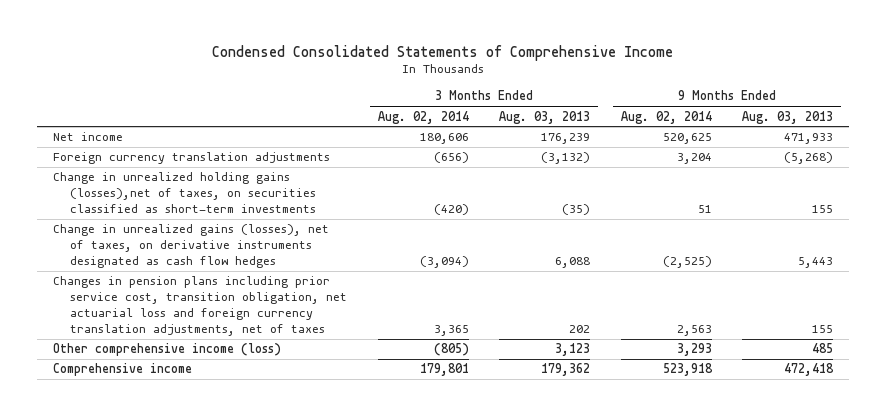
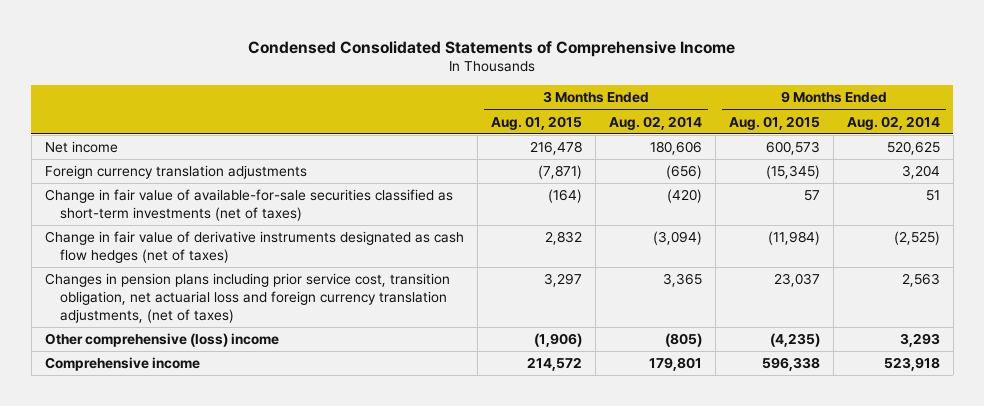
[499,110,591,124] Aug. 03, 2013 -> none
[742,110,834,124] Aug. 03, 2013 -> none
none -> [490,115,582,130] Aug. 01, 2015
none -> [728,115,820,130] Aug. 01, 2015
[52,172,317,213] Change in unrealized holding gains (losses),net of taxes, on securities classified as short-term investments -> [44,189,453,221] Change in fair value of available-for-sale securities classified as short-term investments (net of taxes)
[52,224,329,268] Change in unrealized gains (losses), net of taxes, on derivative instruments designated as cash flow hedges -> [44,231,464,263] Change in fair value of derivative instruments designated as cash flow hedges (net of taxes)
[52,276,348,336] Changes in pension plans including prior service cost, transition obligation, net actuarial loss and foreign currency translation adjustments, net of taxes -> [44,273,450,323] Changes in pension plans including prior service cost, transition obligation, net actuarial loss and foreign currency translation adjustments, (net of taxes)
[52,343,281,357] Other comprehensive income (loss) -> [44,333,279,348] Other comprehensive (loss) income

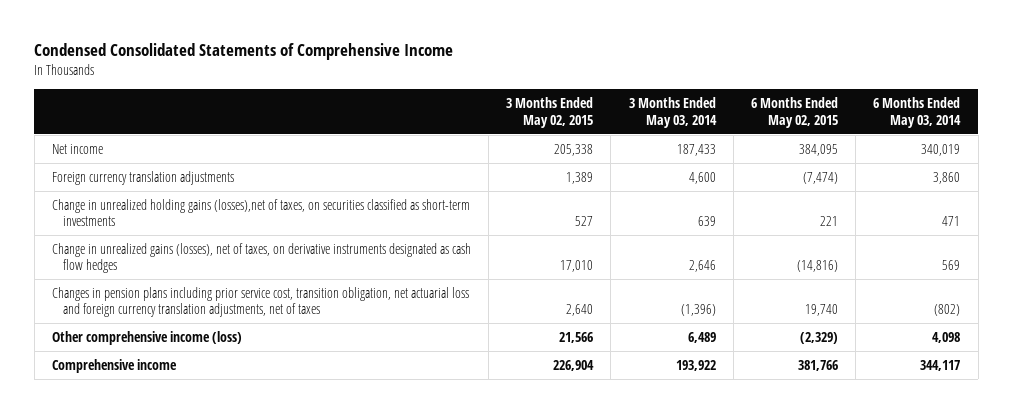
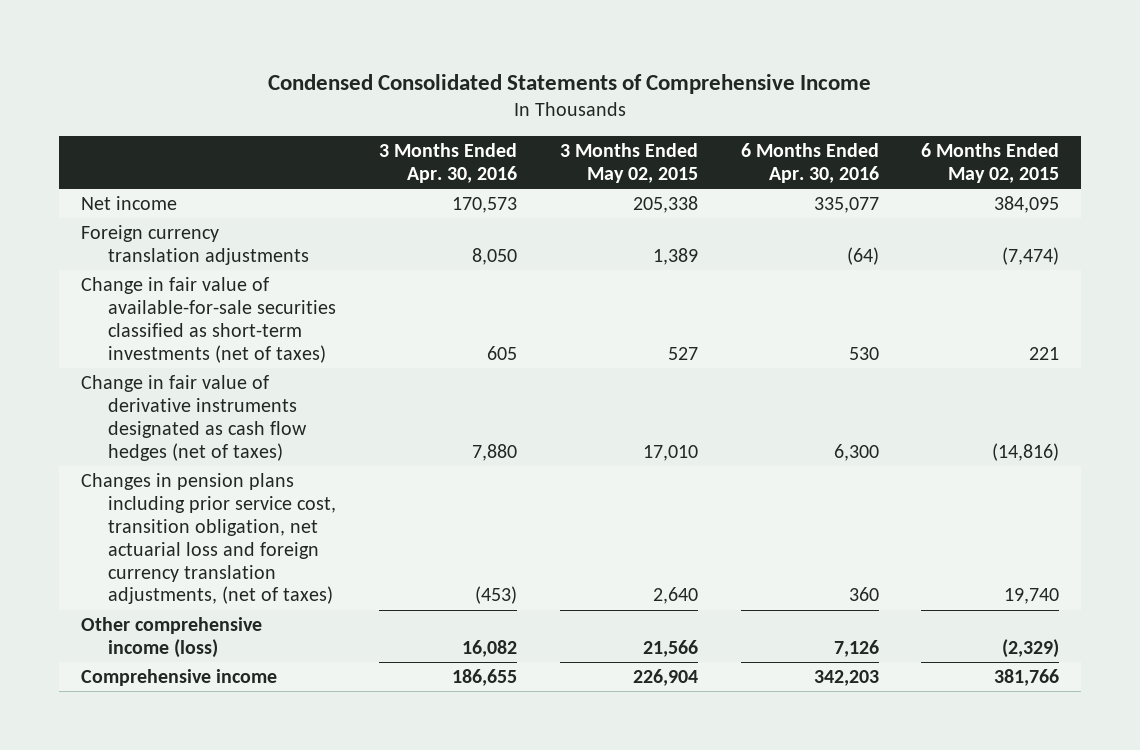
[628,97,717,128] 3 Months Ended May 03, 2014 -> none
[873,97,962,128] 6 Months Ended May 03, 2014 -> none
none -> [378,143,517,183] 3 Months Ended Apr. 30, 2016
none -> [740,143,879,183] 6 Months Ended Apr. 30, 2016
[51,198,470,227] Change in unrealized holding gains (losses),net of taxes, on securities classified as short-term investments -> [80,277,336,363] Change in fair value of available-for-sale securities classified as short-term investments (net of taxes)
[51,242,471,274] Change in unrealized gains (losses), net of taxes, on derivative instruments designated as cash flow hedges -> [80,375,307,461] Change in fair value of derivative instruments designated as cash flow hedges (net of taxes)
[51,286,469,318] Changes in pension plans including prior service cost, transition obligation, net actuarial loss and foreign currency translation adjustments, net of taxes -> [80,473,336,605] Changes in pension plans including prior service cost, transition obligation, net actuarial loss and foreign currency translation adjustments, (net of taxes)

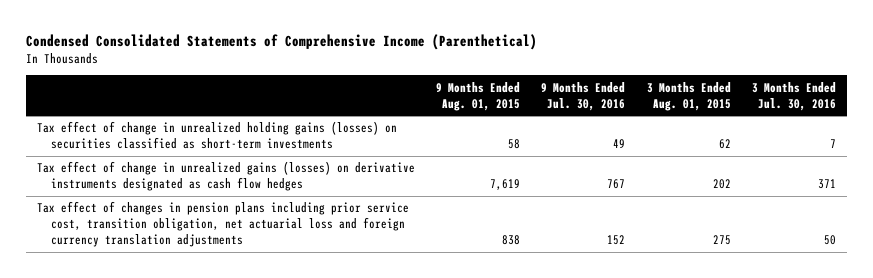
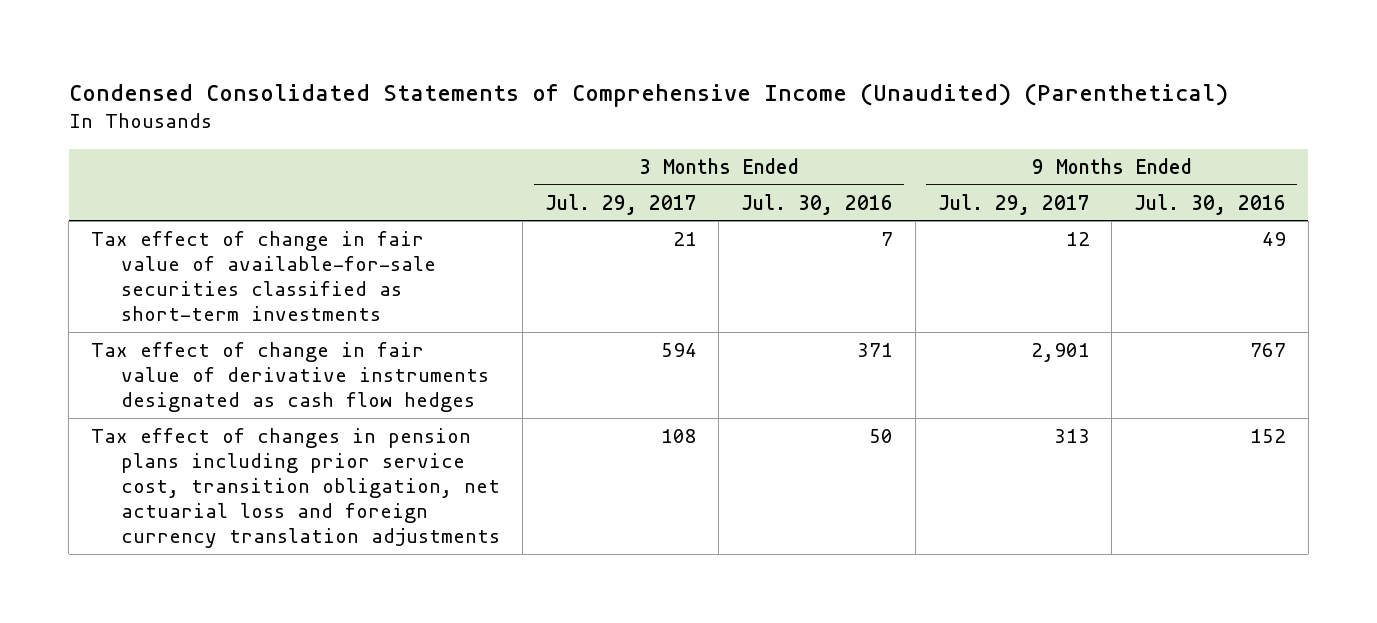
[26,33,538,50] Condensed Consolidated Statements of Comprehensive Income (Parenthetical) -> [68,82,1228,107] Condensed Consolidated Statements of Comprehensive Income (Unaudited) (Parenthetical)
[436,81,521,111] 9 Months Ended Aug. 01, 2015 -> none
[646,81,731,111] 3 Months Ended Aug. 01, 2015 -> none
none -> [544,193,697,215] Jul. 29, 2017
none -> [937,193,1090,215] Jul. 29, 2017
[36,121,397,150] Tax effect of change in unrealized holding gains (losses) on securities classified as short-term investments -> [91,230,437,321] Tax effect of change in fair value of available-for-sale securities classified as short-term investments
[36,161,415,192] Tax effect of change in unrealized gains (losses) on derivative instruments designated as cash flow hedges -> [91,341,490,412] Tax effect of change in fair value of derivative instruments designated as cash flow hedges

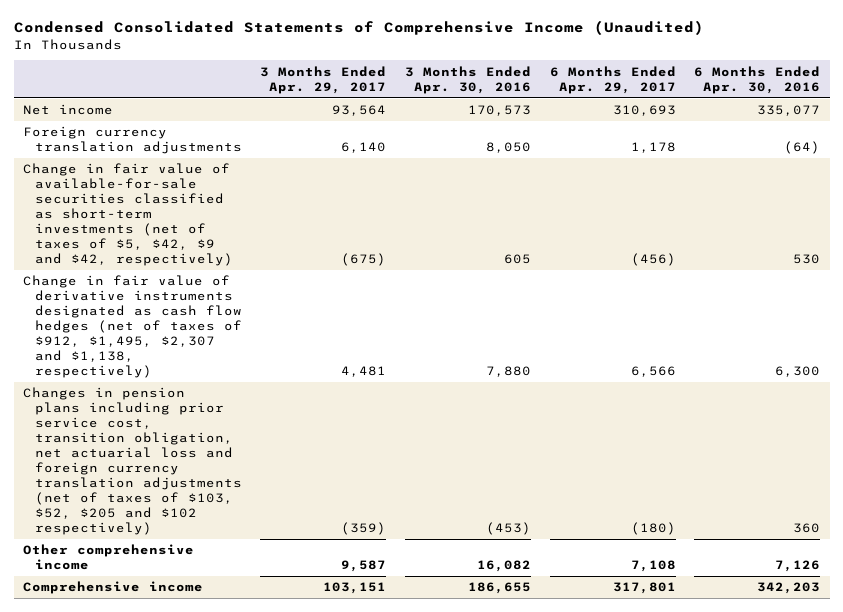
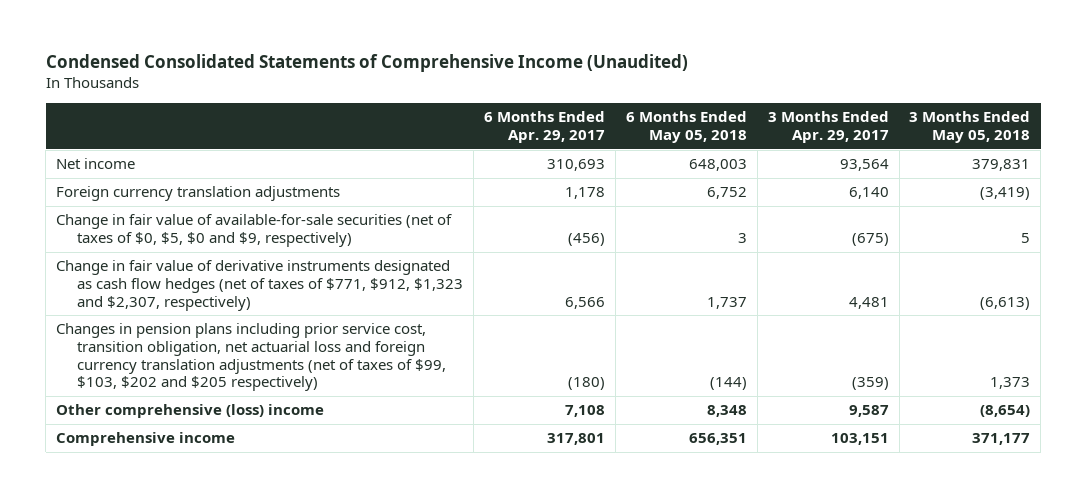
[405,65,532,94] 3 Months Ended Apr. 30, 2016 -> none
[694,65,821,94] 6 Months Ended Apr. 30, 2016 -> none
none -> [625,111,747,144] 6 Months Ended May 05, 2018
none -> [909,111,1031,144] 3 Months Ended May 05, 2018
[23,163,233,267] Change in fair value of available-for-sale securities classified as short-term investments (net of taxes of $5, $42, $9 and $42, respectively) -> [55,214,452,247] Change in fair value of available-for-sale securities (net of taxes of $0, $5, $0 and $9, respectively)
[23,275,242,379] Change in fair value of derivative instruments designated as cash flow hedges (net of taxes of $912, $1,495, $2,307 and $1,138, respectively) -> [55,260,464,311] Change in fair value of derivative instruments designated as cash flow hedges (net of taxes of $771, $912, $1,323 and $2,307, respectively)
[23,387,242,536] Changes in pension plans including prior service cost, transition obligation, net actuarial loss and foreign currency translation adjustments (net of taxes of $103, $52, $205 and $102 respectively) -> [55,323,447,392] Changes in pension plans including prior service cost, transition obligation, net actuarial loss and foreign currency translation adjustments (net of taxes of $99, $103, $202 and $205 respectively)
[23,544,195,571] Other comprehensive income -> [55,404,324,419] Other comprehensive (loss) income

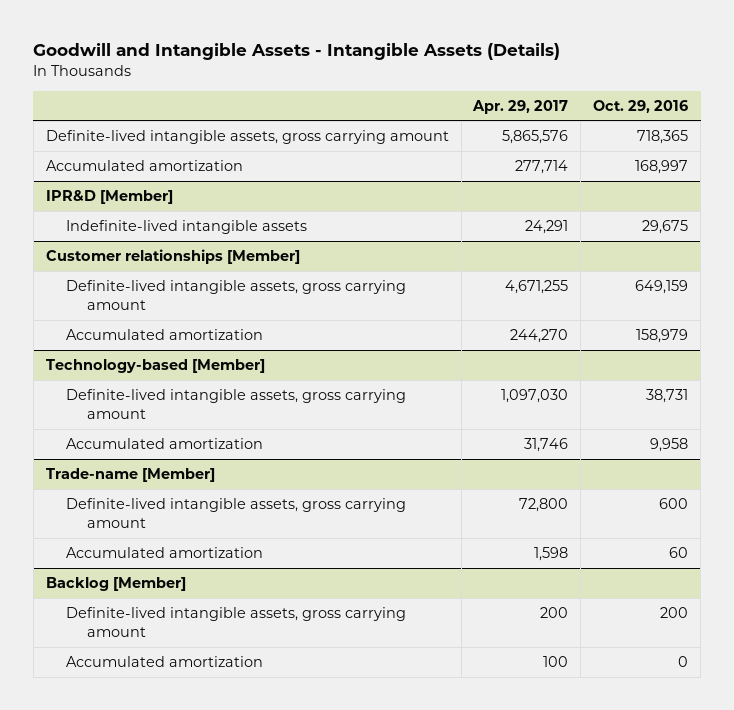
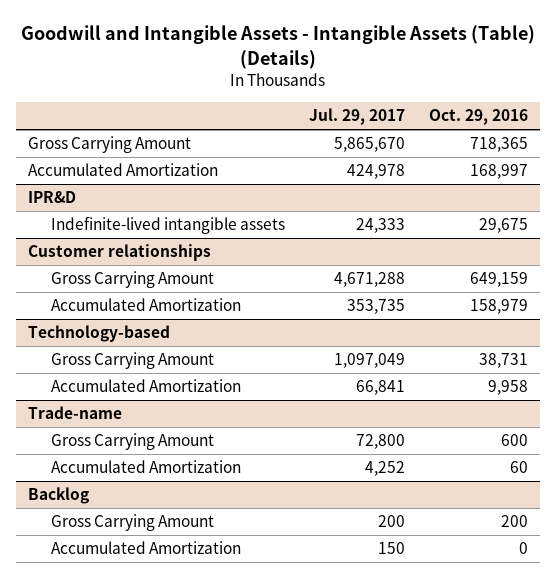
[33,42,561,60] Goodwill and Intangible Assets - Intangible Assets (Details) -> [21,25,536,69] Goodwill and Intangible Assets - Intangible Assets (Table) (Details)
[472,99,569,114] Apr. 29, 2017 -> none
none -> [309,108,406,126] Jul. 29, 2017
[45,130,449,145] Definite-lived intangible assets, gross carrying amount -> [27,136,191,154] Gross Carrying Amount
[45,160,243,172] Accumulated amortization -> [27,163,218,177] Accumulated Amortization
[45,190,173,205] IPR&D [Member] -> [27,191,76,204] IPR&D
[45,249,300,265] Customer relationships [Member] -> [27,244,211,262] Customer relationships
[66,280,407,310] Definite-lived intangible assets, gross carrying amount -> [51,271,215,289] Gross Carrying Amount
[66,329,264,341] Accumulated amortization -> [51,298,242,312] Accumulated Amortization
[45,359,265,374] Technology-based [Member] -> [27,325,170,343] Technology-based
[66,389,407,419] Definite-lived intangible assets, gross carrying amount -> [51,352,215,370] Gross Carrying Amount
[66,438,264,450] Accumulated amortization -> [51,379,242,393] Accumulated Amortization
[45,468,215,483] Trade-name [Member] -> [27,406,122,420] Trade-name
[66,498,407,528] Definite-lived intangible assets, gross carrying amount -> [51,433,215,451] Gross Carrying Amount
[66,547,264,559] Accumulated amortization -> [51,460,242,474] Accumulated Amortization
[45,577,186,592] Backlog [Member] -> [27,487,89,505] Backlog
[66,607,407,637] Definite-lived intangible assets, gross carrying amount -> [51,514,215,532] Gross Carrying Amount
[66,656,264,668] Accumulated amortization -> [51,541,242,555] Accumulated Amortization

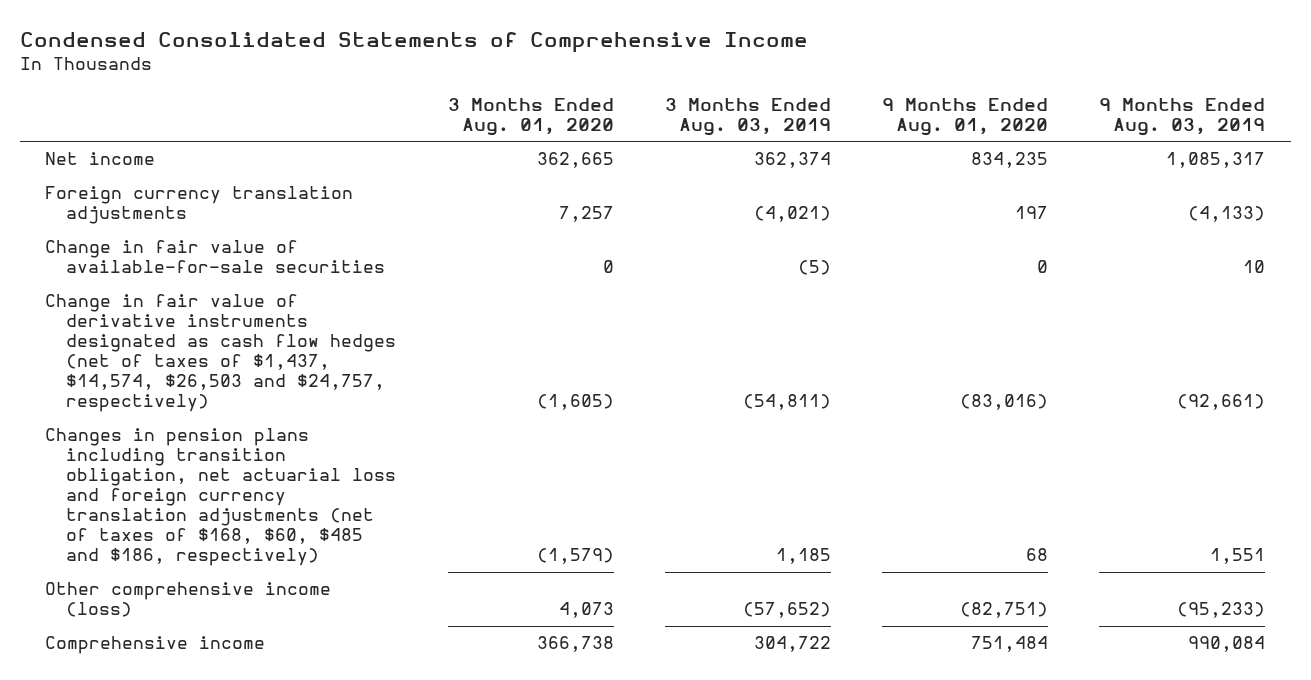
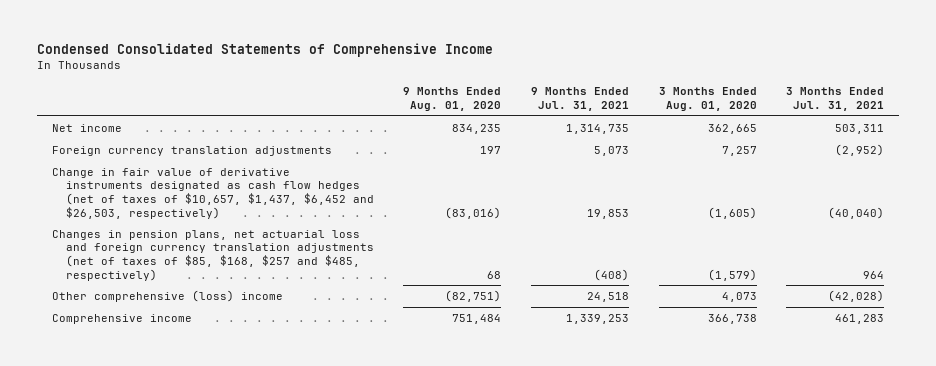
[664,97,831,136] 3 Months Ended Aug. 03, 2019 -> none
[1099,97,1266,136] 9 Months Ended Aug. 03, 2019 -> none
none -> [530,87,629,111] 9 Months Ended Jul. 31, 2021
none -> [786,87,885,111] 3 Months Ended Jul. 31, 2021
[45,240,386,274] Change in fair value of available-for-sale securities -> none
[45,294,397,413] Change in fair value of derivative instruments designated as cash flow hedges (net of taxes of $1,437, $14,574, $26,503 and $24,757, respectively) -> [51,167,374,219] Change in fair value of derivative instruments designated as cash flow hedges (net of taxes of $10,657, $1,437, $6,452 and $26,503, respectively)
[45,428,397,567] Changes in pension plans including transition obligation, net actuarial loss and foreign currency translation adjustments (net of taxes of $168, $60, $485 and $186, respectively) -> [51,229,374,281] Changes in pension plans, net actuarial loss and foreign currency translation adjustments (net of taxes of $85, $168, $257 and $485, respectively)
[45,582,332,618] Other comprehensive income (loss) -> [51,289,283,302] Other comprehensive (loss) income

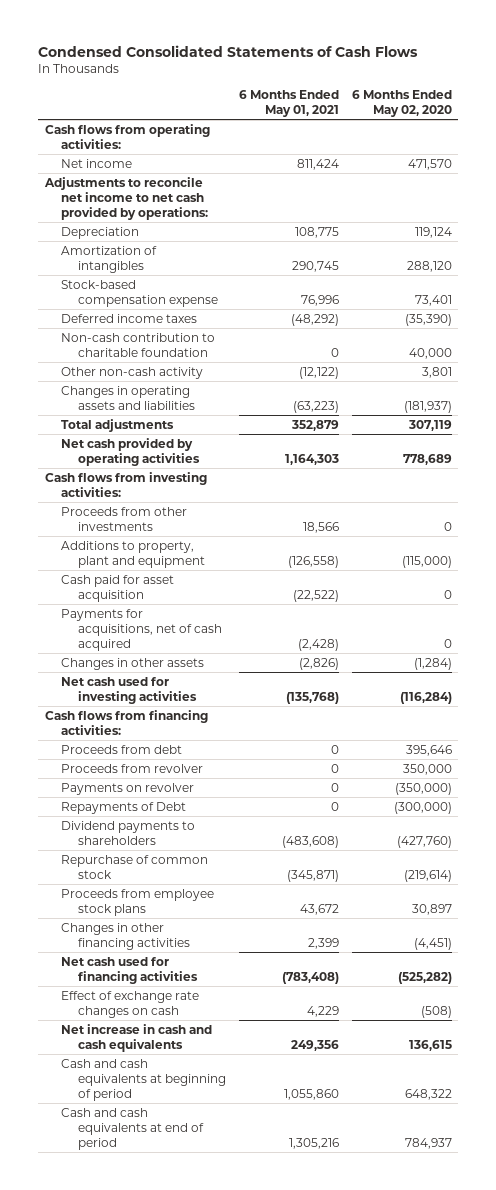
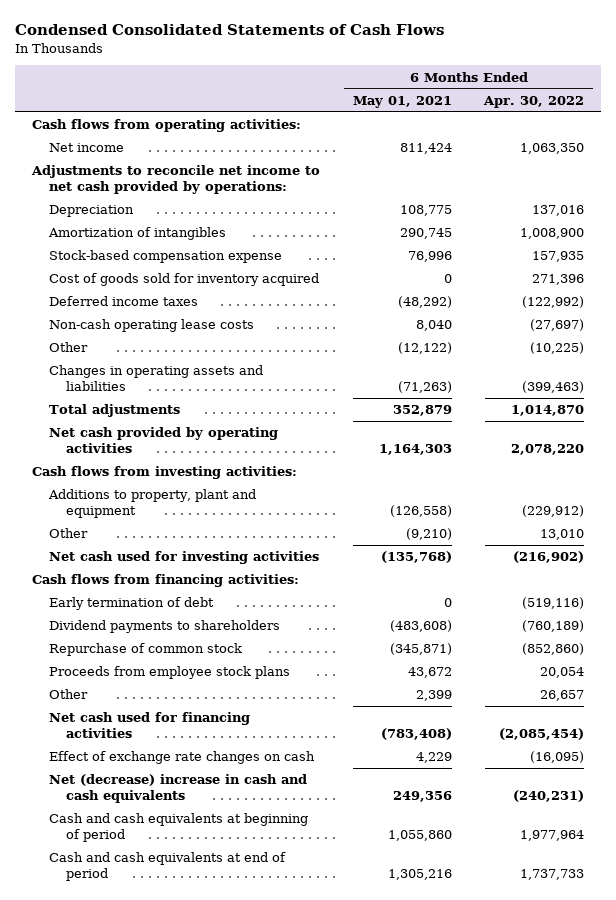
[351,90,452,118] 6 Months Ended May 02, 2020 -> none
none -> [483,96,585,109] Apr. 30, 2022
none -> [49,273,320,287] Cost of goods sold for inventory acquired
[61,332,216,357] Non-cash contribution to charitable foundation -> none
none -> [49,319,255,333] Non-cash operating lease costs
[61,366,204,379] Other non-cash activity -> [49,342,89,353] Other
[292,400,339,413] (63,223) -> [397,381,452,394] (71,263)
[61,506,188,531] Proceeds from other investments -> none
[61,574,175,602] Cash paid for asset acquisition -> none
[61,608,222,651] Payments for acquisitions, net of cash acquired -> none
[61,657,205,670] Changes in other assets -> none
none -> [49,528,89,539] Other
[61,744,183,754] Proceeds from debt -> none
[61,763,204,773] Proceeds from revolver -> none
[61,782,195,795] Payments on revolver -> none
[61,801,187,814] Repayments of Debt -> [49,597,215,611] Early termination of debt
[61,922,190,950] Changes in other financing activities -> [49,689,89,700] Other
[61,1023,213,1052] Net increase in cash and cash equivalents -> [49,774,308,804] Net (decrease) increase in cash and cash equivalents

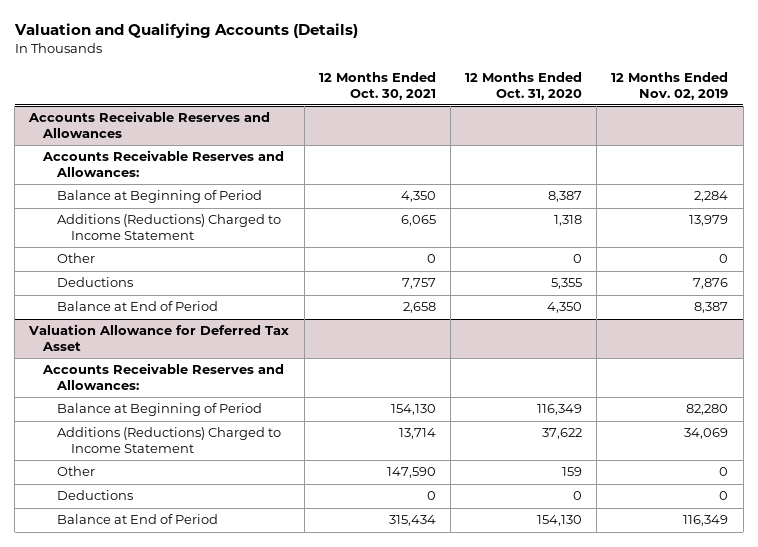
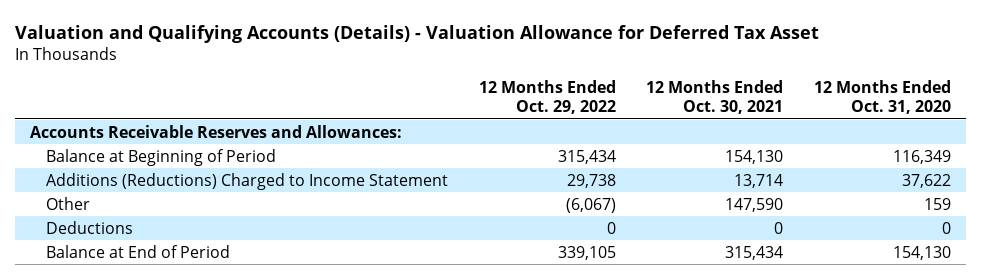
[13,22,358,38] Valuation and Qualifying Accounts (Details) -> [15,25,820,44] Valuation and Qualifying Accounts (Details) - Valuation Allowance for Deferred Tax Asset
[611,72,729,100] 12 Months Ended Nov. 02, 2019 -> none
none -> [478,80,616,115] 12 Months Ended Oct. 29, 2022
[28,111,271,139] Accounts Receivable Reserves and Allowances -> none
[57,190,263,204] Balance at Beginning of Period -> none
[57,214,282,241] Additions (Reductions) Charged to Income Statement -> none
[57,253,96,264] Other -> none
[57,277,134,288] Deductions -> none
[57,301,219,312] Balance at End of Period -> none
[28,324,290,352] Valuation Allowance for Deferred Tax Asset -> none
[42,363,285,391] Accounts Receivable Reserves and Allowances: -> none

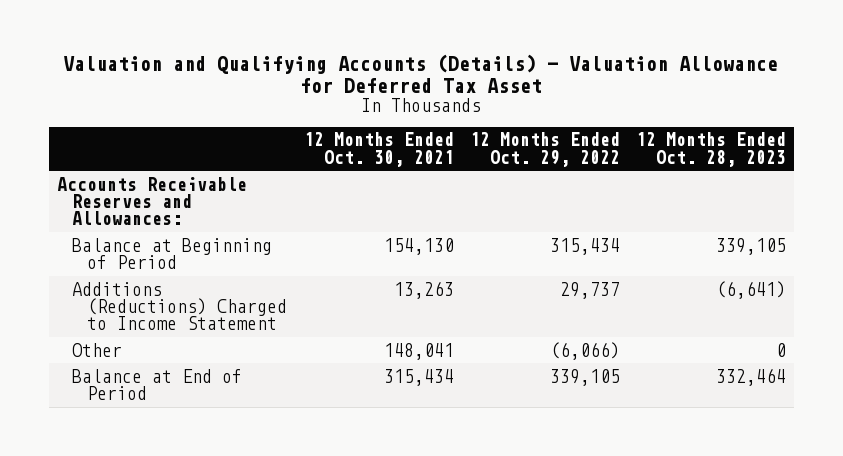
[814,80,952,115] 12 Months Ended Oct. 31, 2020 -> none
none -> [635,132,786,167] 12 Months Ended Oct. 28, 2023
[45,220,133,234] Deductions -> none
[566,173,616,188] 29,738 -> [559,281,620,299] 29,737
[734,173,784,188] 13,714 -> [393,280,454,299] 13,263
[565,197,616,213] (6,067) -> [549,341,620,360] (6,066)
[725,197,784,212] 147,590 -> [383,342,454,360] 148,041

